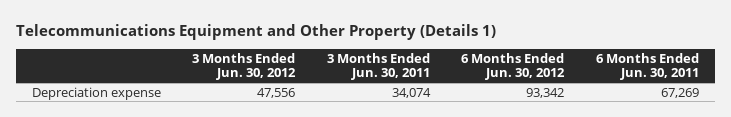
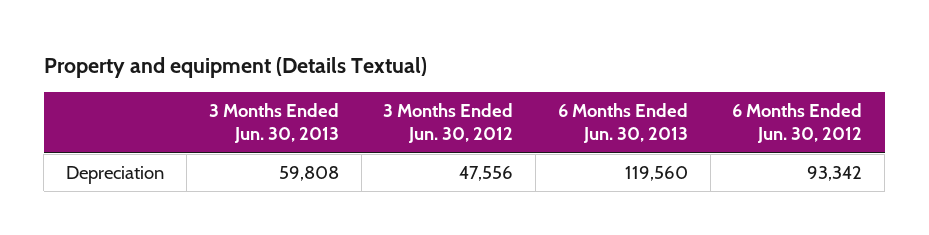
[16,24,497,41] Telecommunications Equipment and Other Property (Details 1) -> [43,57,427,79] Property and equipment (Details Textual)
[326,52,430,81] 3 Months Ended Jun. 30, 2011 -> none
[595,52,699,81] 6 Months Ended Jun. 30, 2011 -> none
none -> [208,103,339,144] 3 Months Ended Jun. 30, 2013
none -> [557,103,688,144] 6 Months Ended Jun. 30, 2013
[31,86,161,100] Depreciation expense -> [66,166,165,185] Depreciation

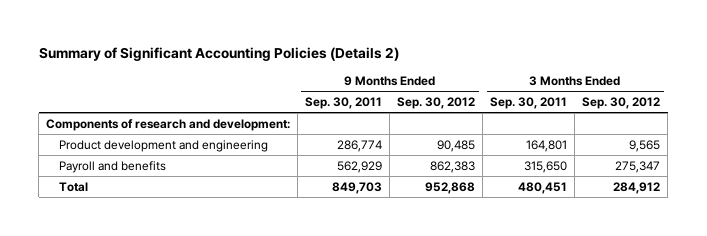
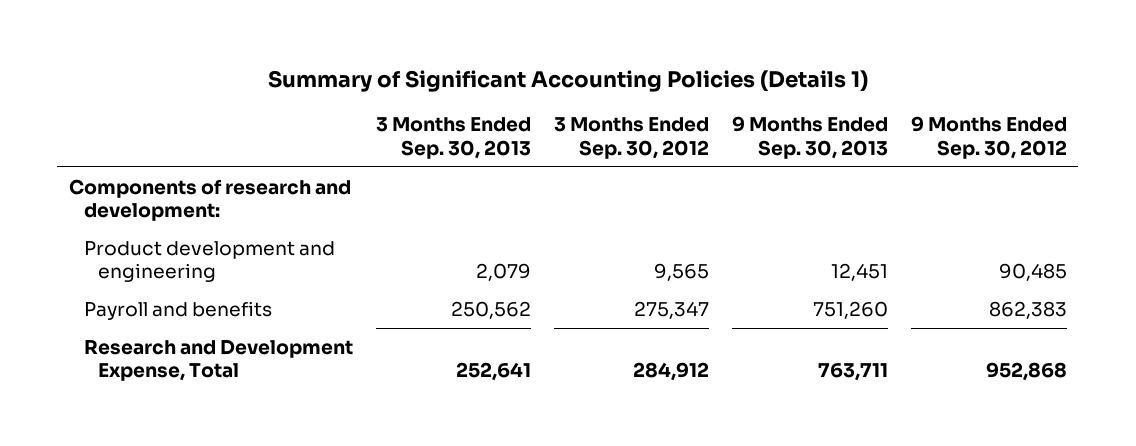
[38,46,399,61] Summary of Significant Accounting Policies (Details 2) -> [267,69,868,92] Summary of Significant Accounting Policies (Details 1)
[305,96,383,109] Sep. 30, 2011 -> none
[490,96,568,109] Sep. 30, 2011 -> none
none -> [375,117,531,159] 3 Months Ended Sep. 30, 2013
none -> [731,116,888,159] 9 Months Ended Sep. 30, 2013
[58,181,88,192] Total -> [83,339,353,382] Research and Development Expense, Total

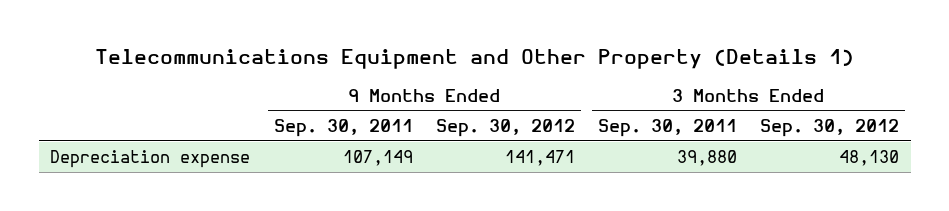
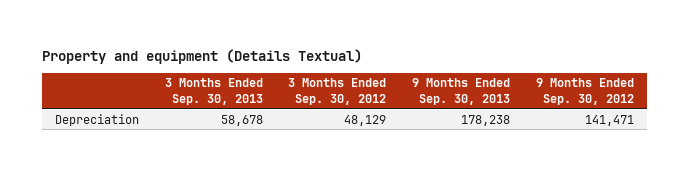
[94,49,854,70] Telecommunications Equipment and Other Property (Details 1) -> [42,49,363,65] Property and equipment (Details Textual)
[273,118,413,137] Sep. 30, 2011 -> none
[597,118,737,137] Sep. 30, 2011 -> none
none -> [164,78,263,106] 3 Months Ended Sep. 30, 2013
none -> [412,78,511,106] 9 Months Ended Sep. 30, 2013
[50,150,251,169] Depreciation expense -> [55,114,140,127] Depreciation
[839,150,900,167] 48,130 -> [344,115,387,127] 48,129

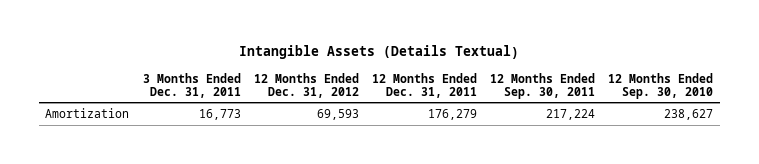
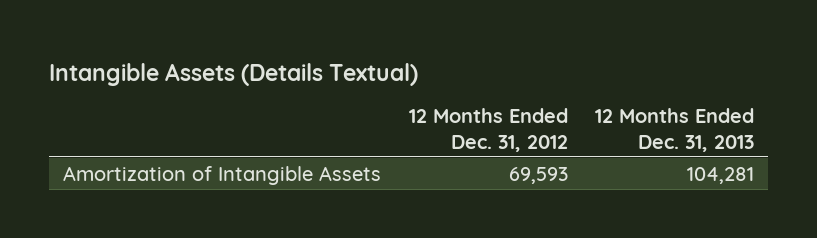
[142,72,241,98] 3 Months Ended Dec. 31, 2011 -> none
[372,72,478,98] 12 Months Ended Dec. 31, 2011 -> none
[490,72,596,99] 12 Months Ended Sep. 30, 2011 -> none
[608,72,714,99] 12 Months Ended Sep. 30, 2010 -> none
none -> [595,108,755,152] 12 Months Ended Dec. 31, 2013
[45,107,130,118] Amortization -> [63,165,382,185] Amortization of Intangible Assets

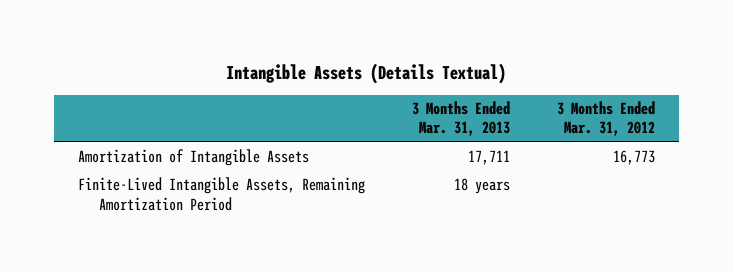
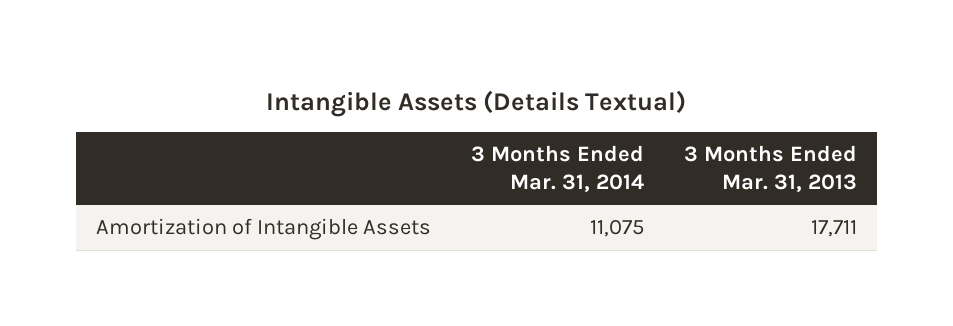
[557,101,656,137] 3 Months Ended Mar. 31, 2012 -> none
none -> [470,144,644,192] 3 Months Ended Mar. 31, 2014
[77,177,365,211] Finite-Lived Intangible Assets, Remaining Amortization Period -> none

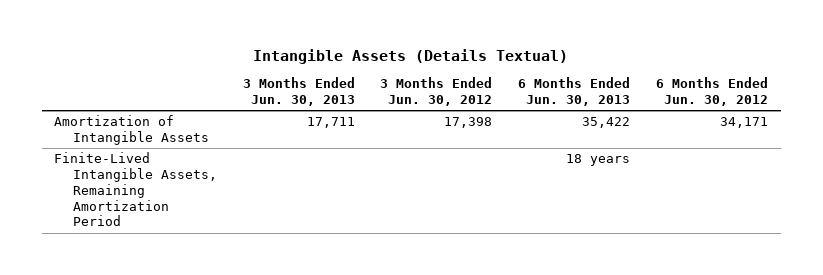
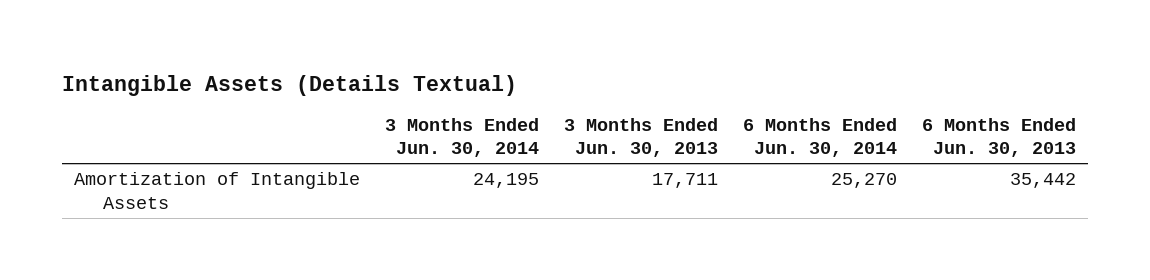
[380,77,493,107] 3 Months Ended Jun. 30, 2012 -> none
[656,77,769,107] 6 Months Ended Jun. 30, 2012 -> none
none -> [385,118,540,158] 3 Months Ended Jun. 30, 2014
none -> [742,118,897,158] 6 Months Ended Jun. 30, 2014
[54,152,217,227] Finite-Lived Intangible Assets, Remaining Amortization Period -> none
[582,117,631,129] 35,422 -> [1009,173,1076,189] 35,442

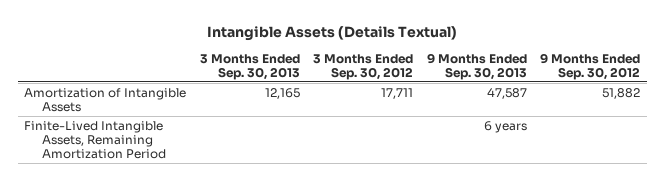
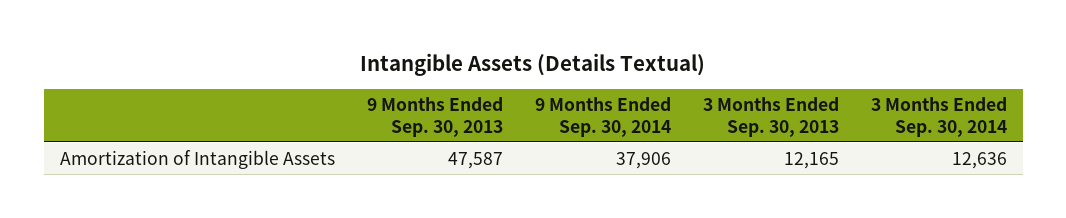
[313,53,414,80] 3 Months Ended Sep. 30, 2012 -> none
[539,52,640,80] 9 Months Ended Sep. 30, 2012 -> none
none -> [534,96,671,137] 9 Months Ended Sep. 30, 2014
none -> [870,96,1007,137] 3 Months Ended Sep. 30, 2014
[24,120,167,160] Finite-Lived Intangible Assets, Remaining Amortization Period -> none

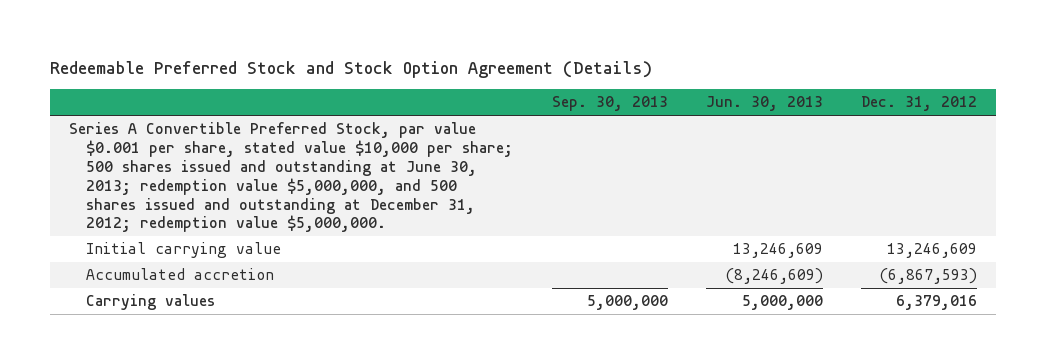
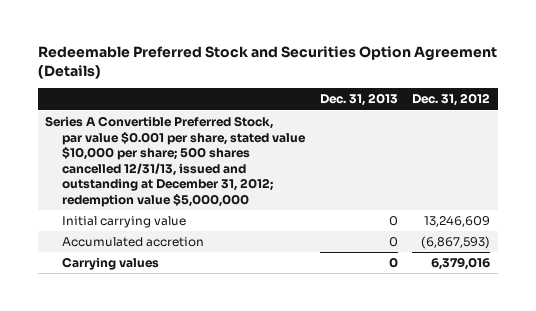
[49,60,652,78] Redeemable Preferred Stock and Stock Option Agreement (Details) -> [38,45,498,79] Redeemable Preferred Stock and Securities Option Agreement (Details)
[551,96,668,112] Sep. 30, 2013 -> none
[705,96,823,112] Jun. 30, 2013 -> none
none -> [319,93,398,107] Dec. 31, 2013
[68,122,514,233] Series A Convertible Preferred Stock, par value $0.001 per share, stated value $10,000 per share; 500 shares issued and outstanding at June 30, 2013; redemption value $5,000,000, and 500 shares issued and outstanding at December 31, 2012; redemption value $5,000,000. -> [45,116,306,207] Series A Convertible Preferred Stock, par value $0.001 per share, stated value $10,000 per share; 500 shares cancelled 12/31/13, issued and outstanding at December 31, 2012; redemption value $5,000,000

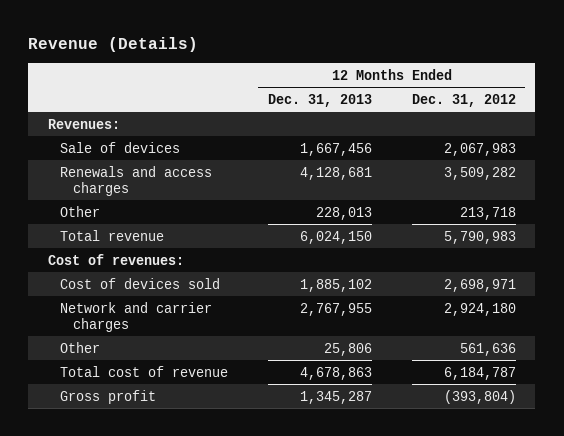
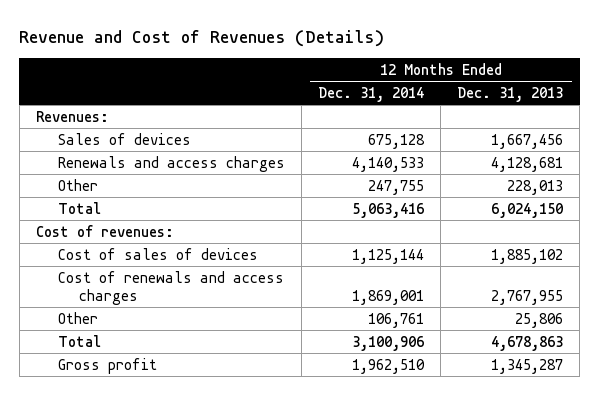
[28,37,199,53] Revenue (Details) -> [19,29,385,47] Revenue and Cost of Revenues (Details)
[411,93,516,107] Dec. 31, 2012 -> none
none -> [317,86,424,102] Dec. 31, 2014
[60,141,181,153] Sale of devices -> [57,132,191,145] Sales of devices
[60,229,165,241] Total revenue -> [57,201,101,214] Total
[60,277,221,289] Cost of devices sold -> [57,247,258,260] Cost of sales of devices
[60,301,213,332] Network and carrier charges -> [57,270,284,306] Cost of renewals and access charges
[60,365,229,377] Total cost of revenue -> [57,334,101,347] Total

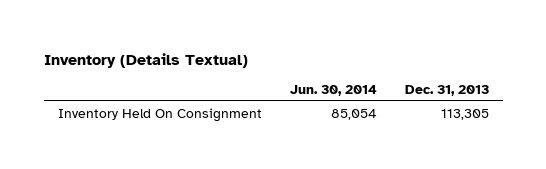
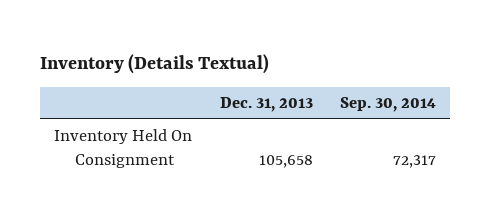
[289,84,377,96] Jun. 30, 2014 -> none
none -> [340,96,437,112] Sep. 30, 2014
[440,109,489,121] 113,305 -> [258,154,313,168] 105,658

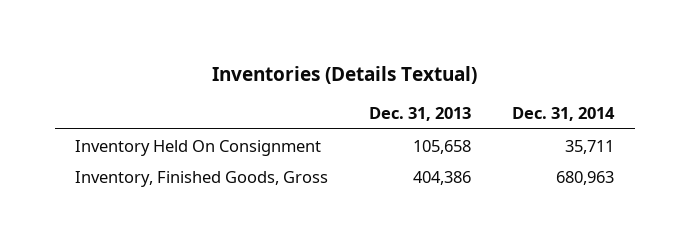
[40,53,270,74] Inventory (Details Textual) -> [211,65,477,84] Inventories (Details Textual)
[340,96,437,112] Sep. 30, 2014 -> none
none -> [512,107,616,122] Dec. 31, 2014
none -> [75,170,329,187] Inventory, Finished Goods, Gross

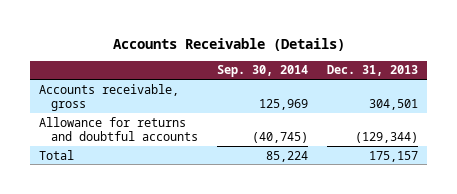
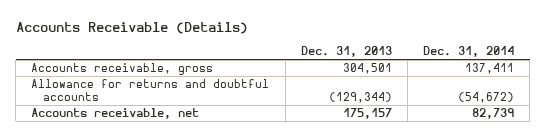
[216,65,308,78] Sep. 30, 2014 -> none
none -> [423,46,515,58] Dec. 31, 2014
[39,149,75,160] Total -> [31,108,200,120] Accounts receivable, net

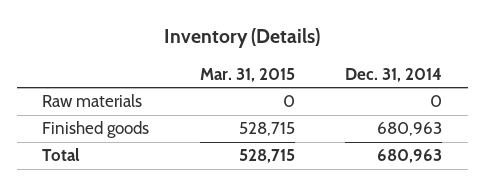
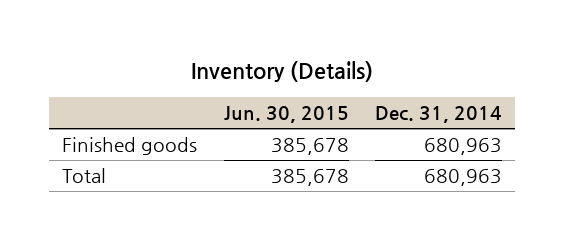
[199,67,295,82] Mar. 31, 2015 -> none
none -> [223,106,349,124] Jun. 30, 2015
[42,94,143,108] Raw materials -> none

